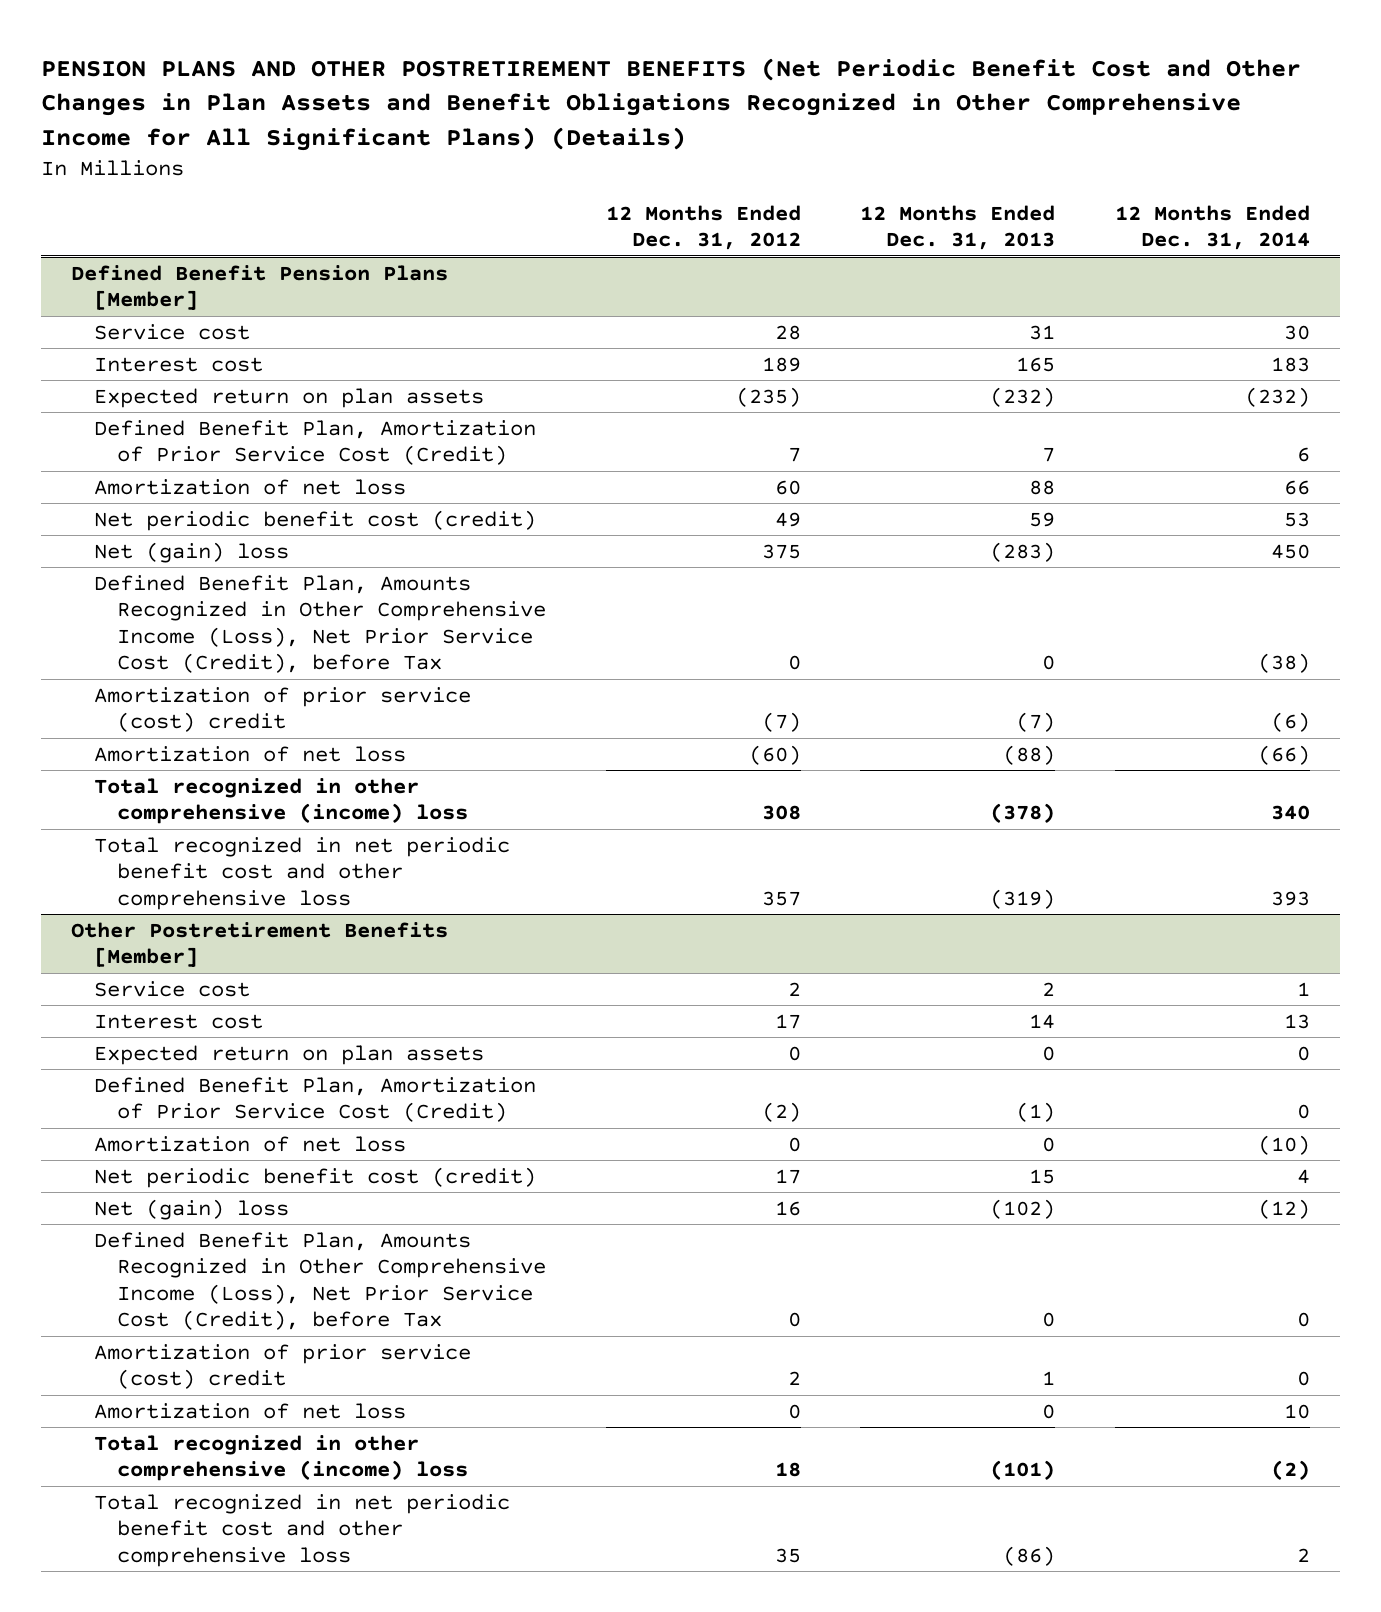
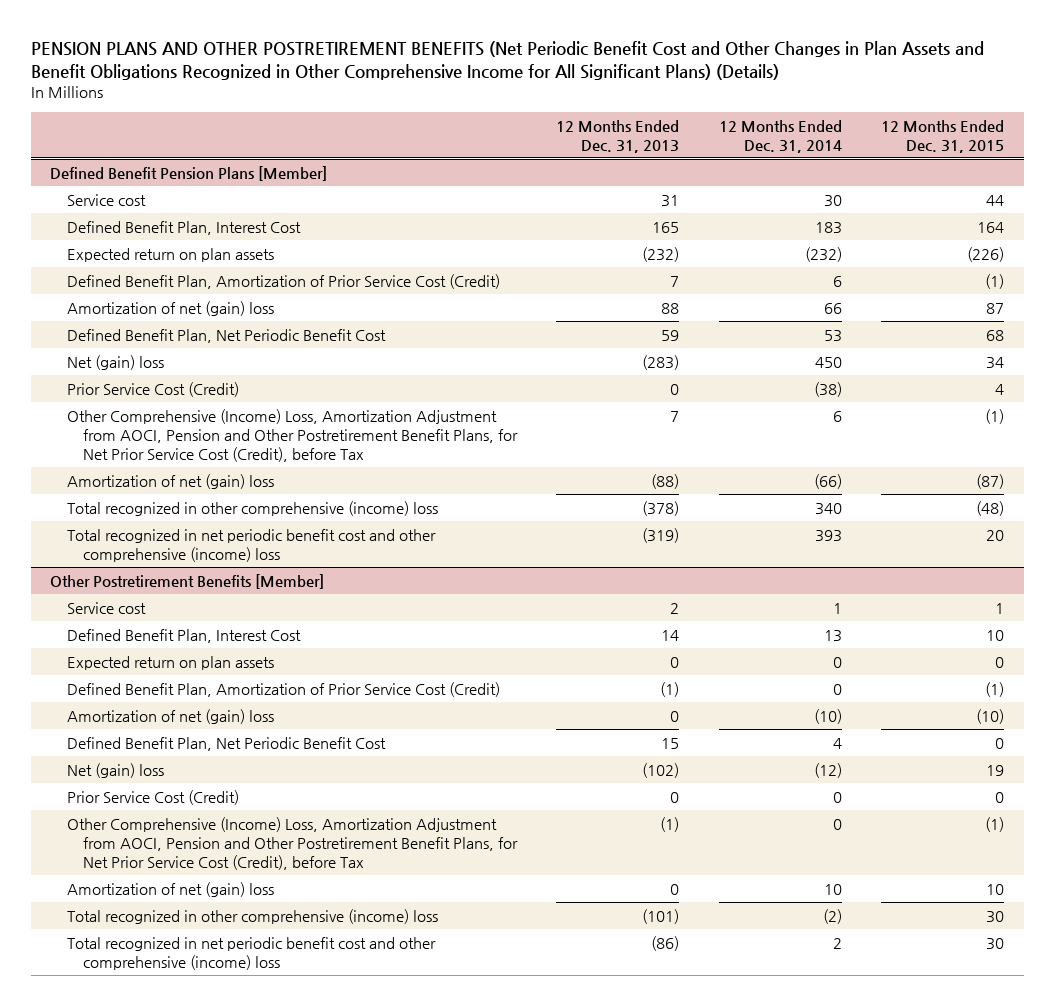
[605,204,801,251] 12 Months Ended Dec. 31, 2012 -> none
none -> [881,119,1005,153] 12 Months Ended Dec. 31, 2015
[93,356,263,372] Interest cost -> [66,220,301,235] Defined Benefit Plan, Interest Cost
[93,478,406,495] Amortization of net loss -> [66,300,274,316] Amortization of net (gain) loss
[93,509,536,531] Net periodic benefit cost (credit) -> [66,328,386,343] Defined Benefit Plan, Net Periodic Benefit Cost
[93,574,547,674] Defined Benefit Plan, Amounts Recognized in Other Comprehensive Income (Loss), Net Prior Service Cost (Credit), before Tax -> [66,381,239,397] Prior Service Cost (Credit)
[93,686,471,733] Amortization of prior service (cost) credit -> [66,408,518,462] Other Comprehensive (Income) Loss, Amortization Adjustment from AOCI, Pension and Other Postretirement Benefit Plans, for Net Prior Service Cost (Credit), before Tax
[1016,712,1056,733] (7) -> [670,410,680,422] 7
[1271,712,1311,733] (6) -> [832,410,842,422] 6
[93,745,406,762] Amortization of net loss -> [66,473,274,489] Amortization of net (gain) loss
[93,836,510,910] Total recognized in net periodic benefit cost and other comprehensive loss -> [66,528,436,562] Total recognized in net periodic benefit cost and other comprehensive (income) loss
[93,1013,263,1029] Interest cost -> [66,628,301,643] Defined Benefit Plan, Interest Cost
[93,1135,406,1152] Amortization of net loss -> [66,708,274,724] Amortization of net (gain) loss
[93,1166,536,1188] Net periodic benefit cost (credit) -> [66,736,386,751] Defined Benefit Plan, Net Periodic Benefit Cost
[93,1231,547,1331] Defined Benefit Plan, Amounts Recognized in Other Comprehensive Income (Loss), Net Prior Service Cost (Credit), before Tax -> [66,789,239,805] Prior Service Cost (Credit)
[93,1343,471,1390] Amortization of prior service (cost) credit -> [66,816,518,870] Other Comprehensive (Income) Loss, Amortization Adjustment from AOCI, Pension and Other Postretirement Benefit Plans, for Net Prior Service Cost (Credit), before Tax
[1042,1371,1056,1386] 1 -> [660,816,680,832] (1)
[93,1402,406,1419] Amortization of net loss -> [66,881,274,897] Amortization of net (gain) loss
[93,1493,510,1567] Total recognized in net periodic benefit cost and other comprehensive loss -> [66,936,436,970] Total recognized in net periodic benefit cost and other comprehensive (income) loss

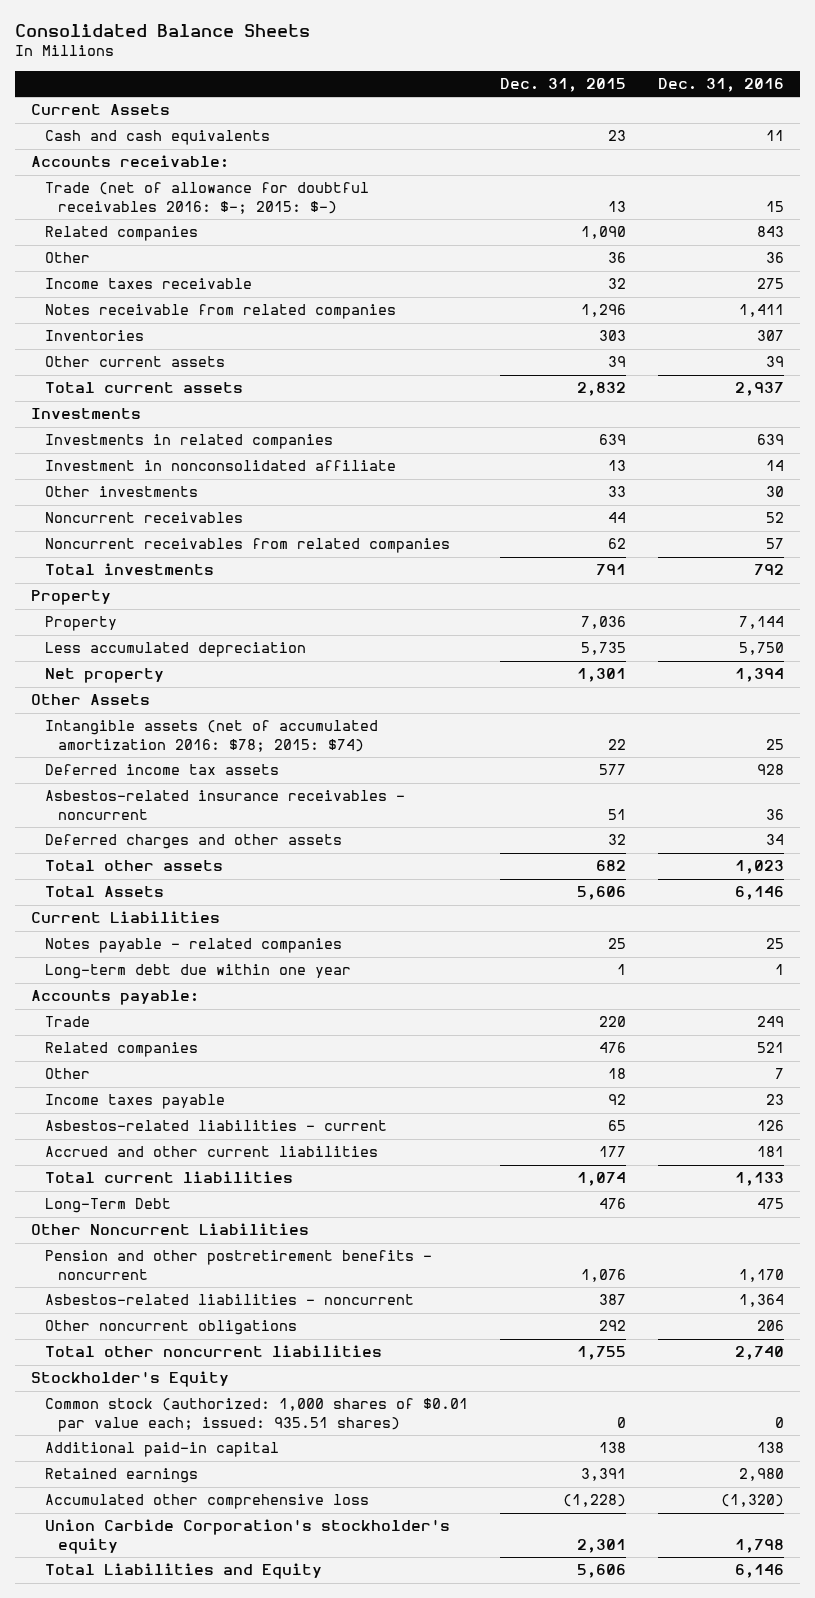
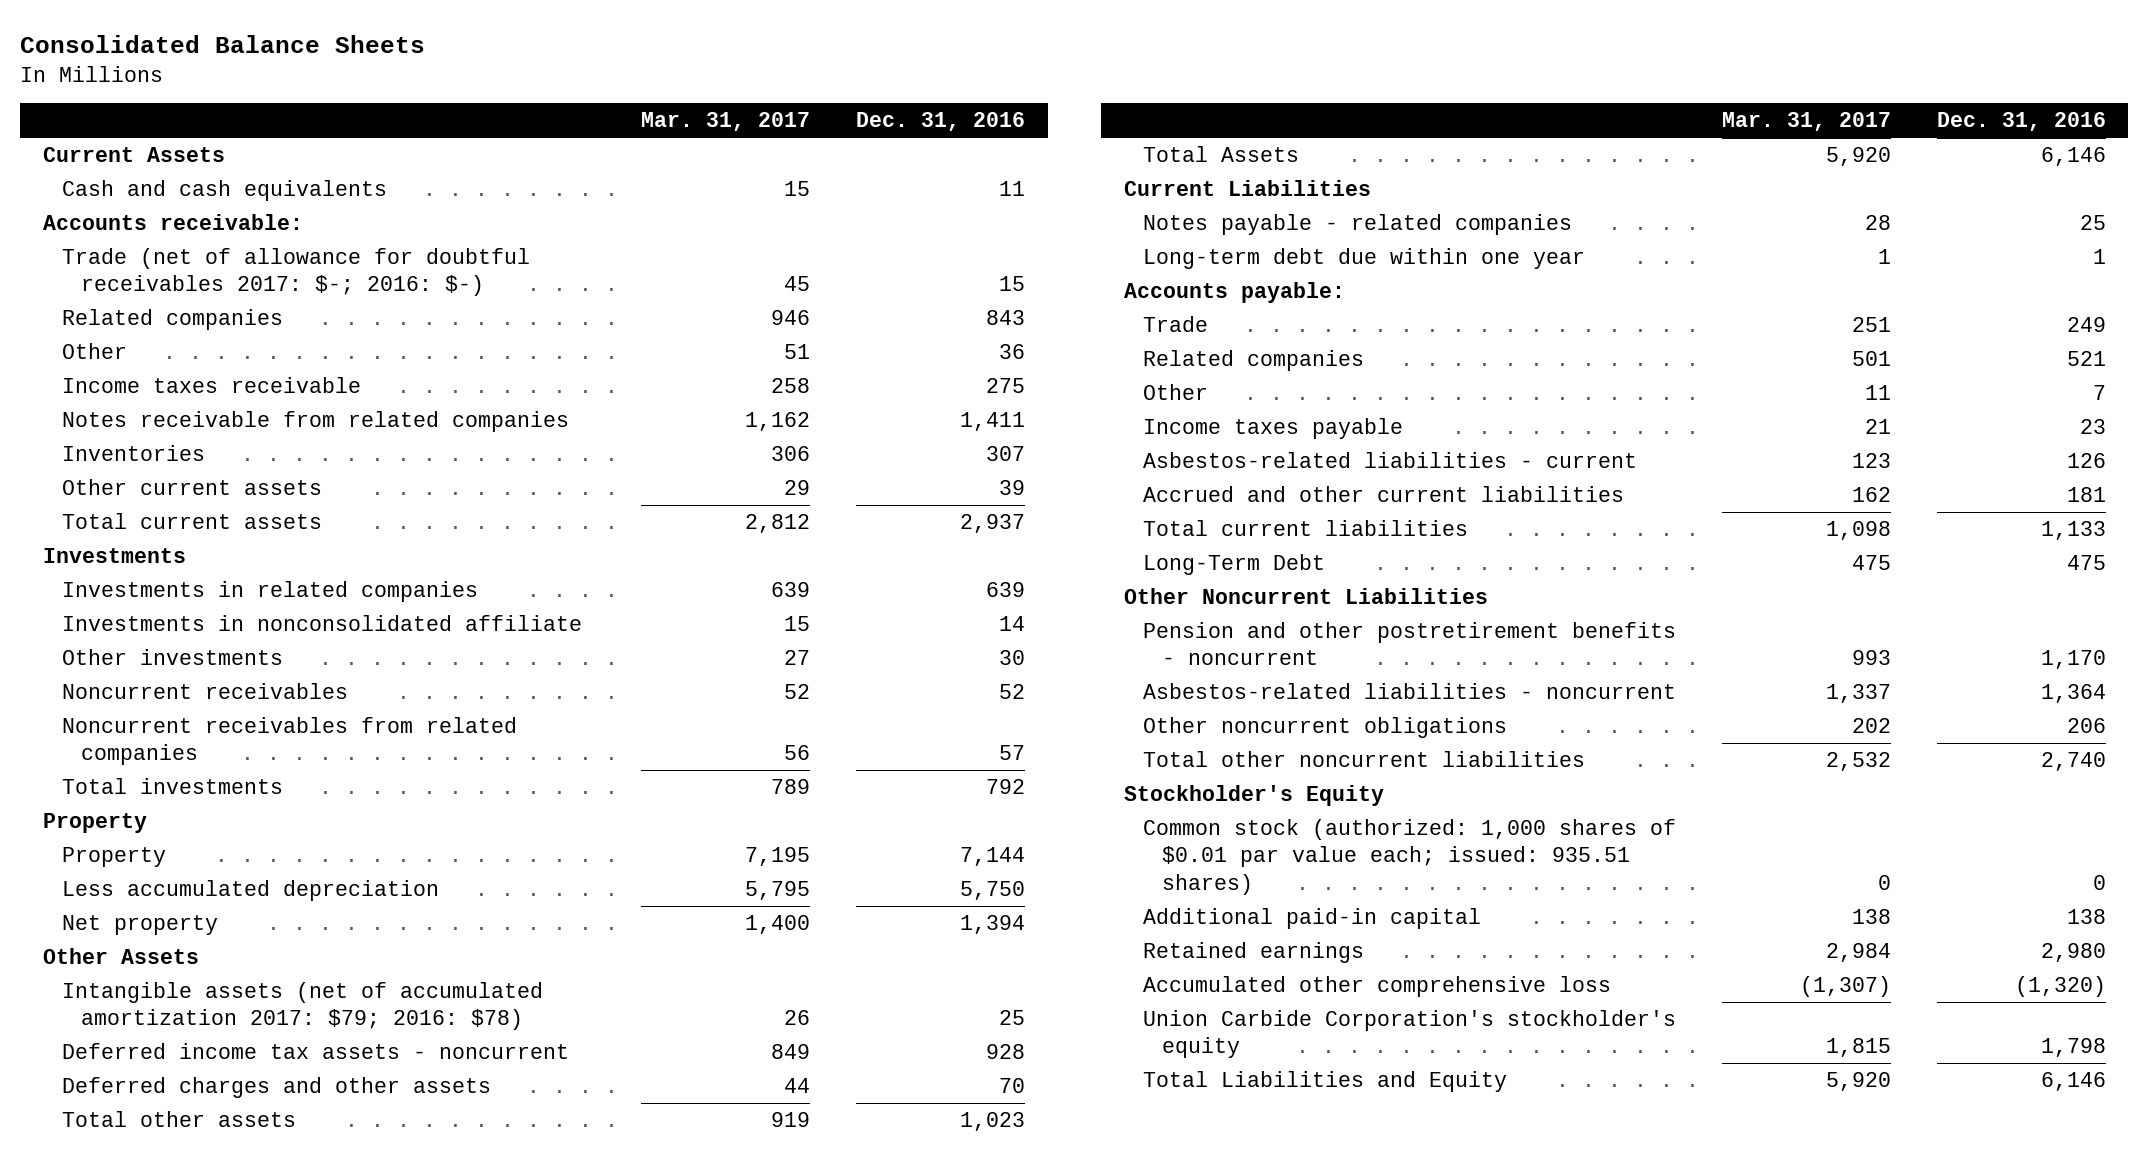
[499,77,626,92] Dec. 31, 2015 -> none
none -> [641,112,811,132] Mar. 31, 2017
[44,182,369,214] Trade (net of allowance for doubtful receivables 2016: $-; 2015: $-) -> [62,247,531,297] Trade (net of allowance for doubtful receivables 2017: $-; 2016: $-)
[44,460,396,472] Investment in nonconsolidated affiliate -> [62,614,583,631] Investments in nonconsolidated affiliate
[44,790,405,820] Asbestos-related insurance receivables - noncurrent -> none
[44,720,378,752] Intangible assets (net of accumulated amortization 2016: $78; 2015: $74) -> [62,981,544,1031] Intangible assets (net of accumulated amortization 2017: $79; 2016: $78)
[44,764,279,776] Deferred income tax assets -> [62,1042,570,1059] Deferred income tax assets - noncurrent
[766,834,785,846] 34 -> [998,1077,1025,1093] 70

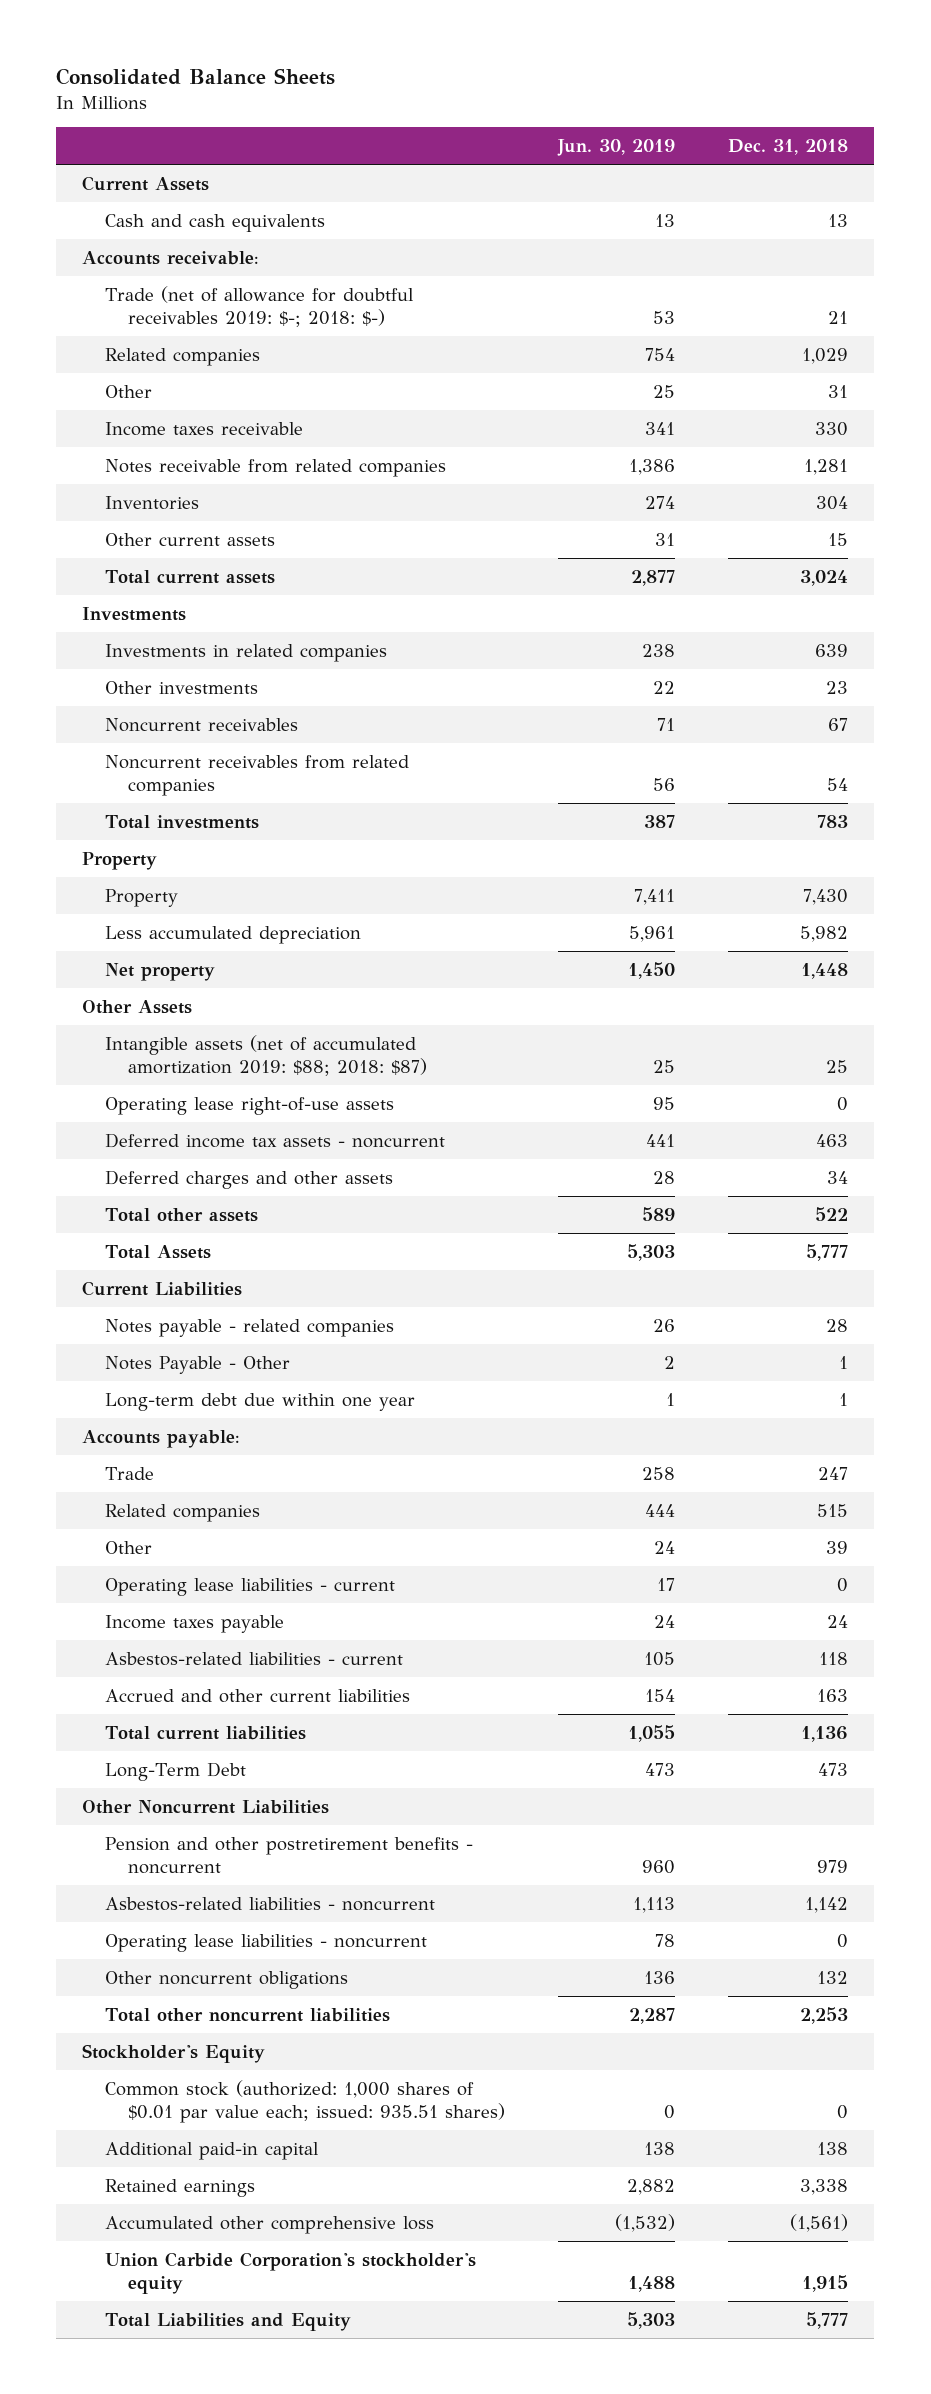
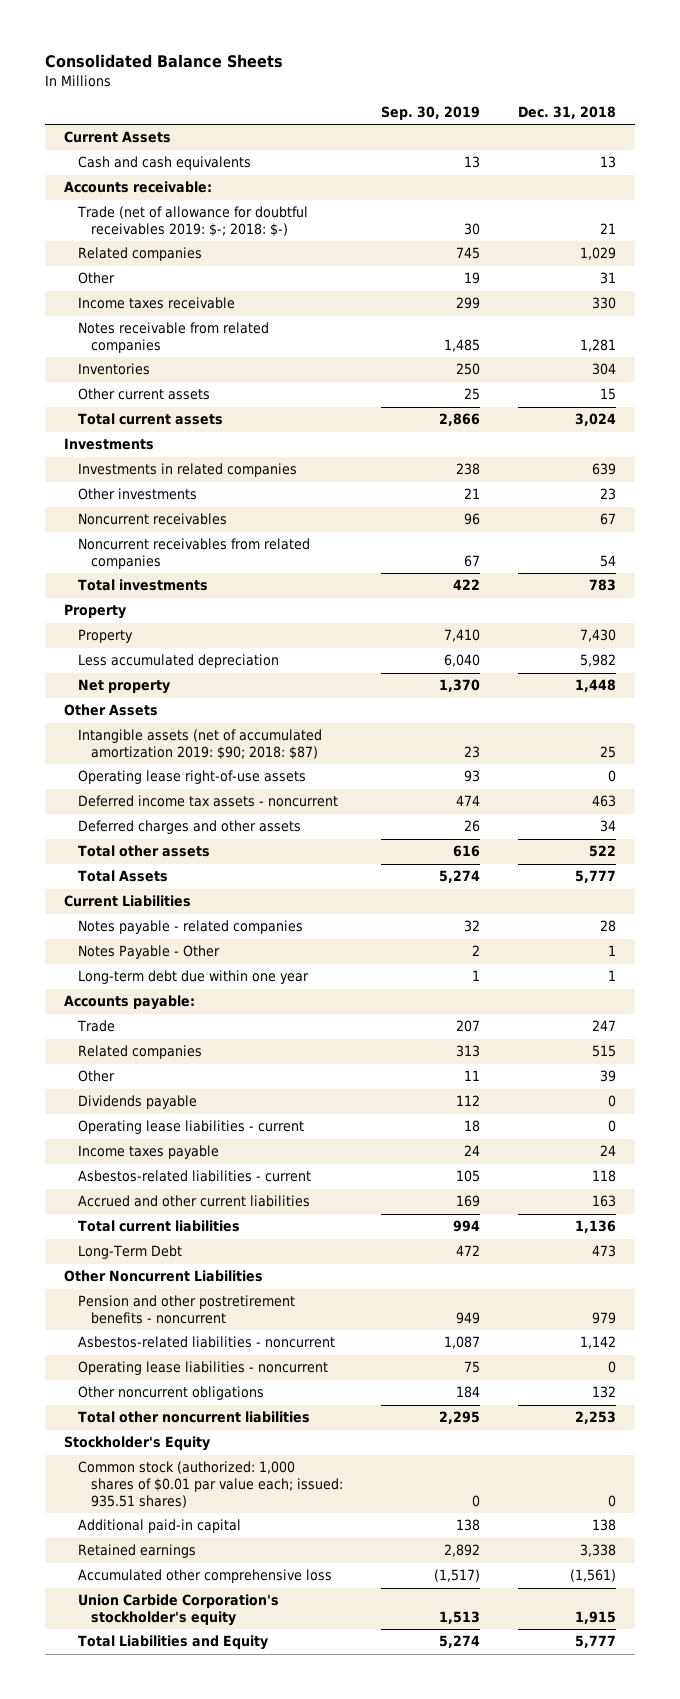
[557,139,676,157] Jun. 30, 2019 -> none
none -> [381,106,481,121] Sep. 30, 2019
[105,1034,428,1076] Intangible assets (net of accumulated amortization 2019: $88; 2018: $87) -> [77,729,322,761] Intangible assets (net of accumulated amortization 2019: $90; 2018: $87)
none -> [77,1095,197,1110] Dividends payable

